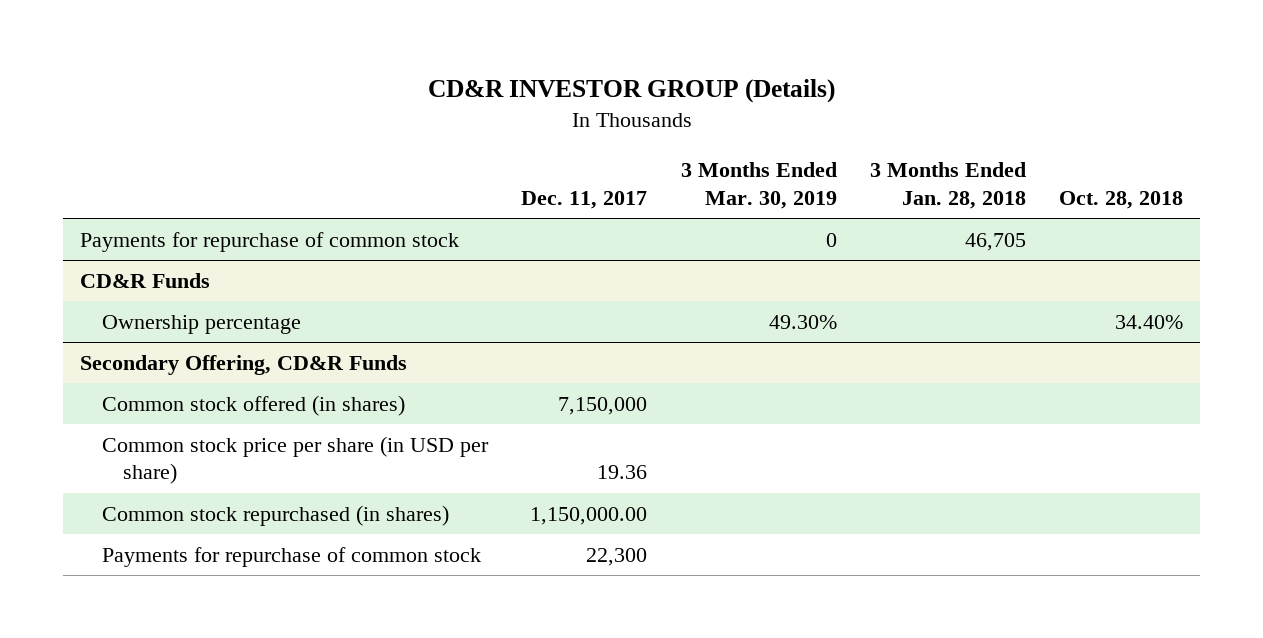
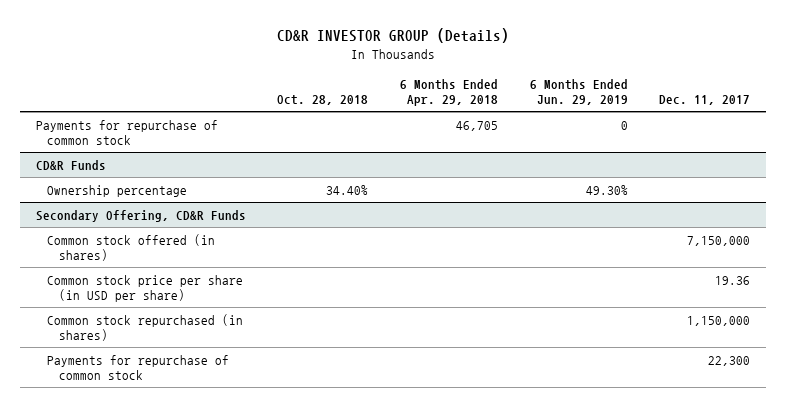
[680,162,837,209] 3 Months Ended Mar. 30, 2019 -> none
[869,162,1026,209] 3 Months Ended Jan. 28, 2018 -> none
none -> [400,78,499,106] 6 Months Ended Apr. 29, 2018
none -> [529,78,628,105] 6 Months Ended Jun. 29, 2019
[530,506,648,525] 1,150,000.00 -> [687,315,751,326] 1,150,000

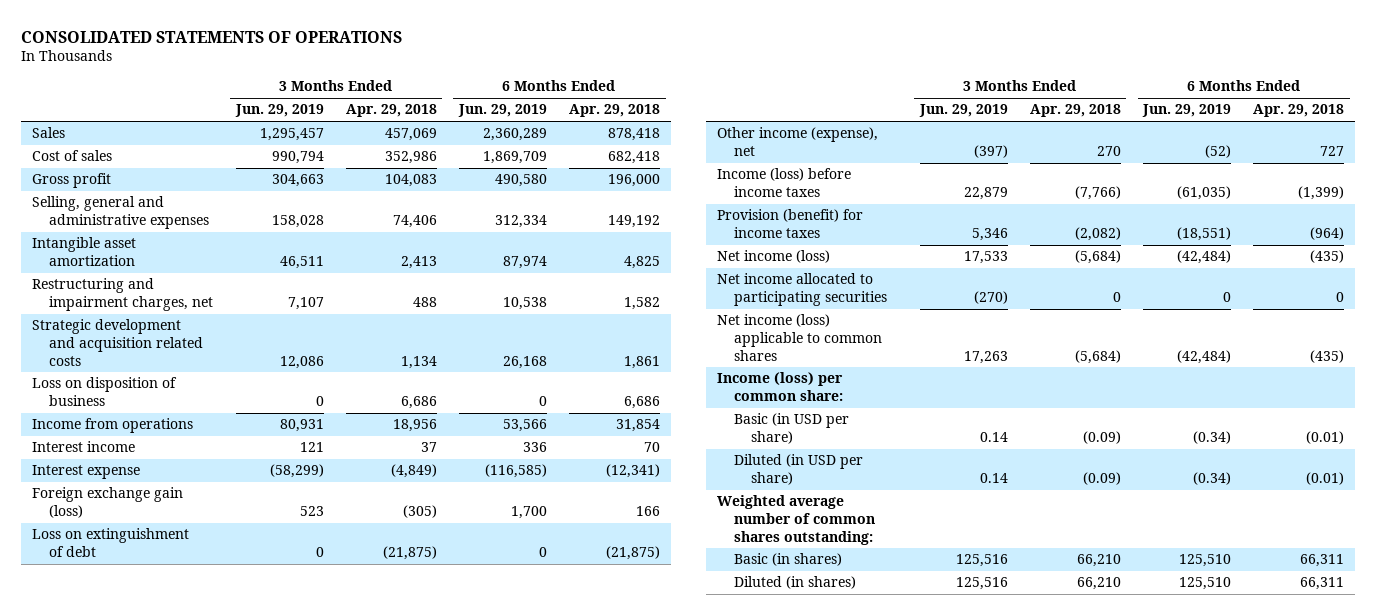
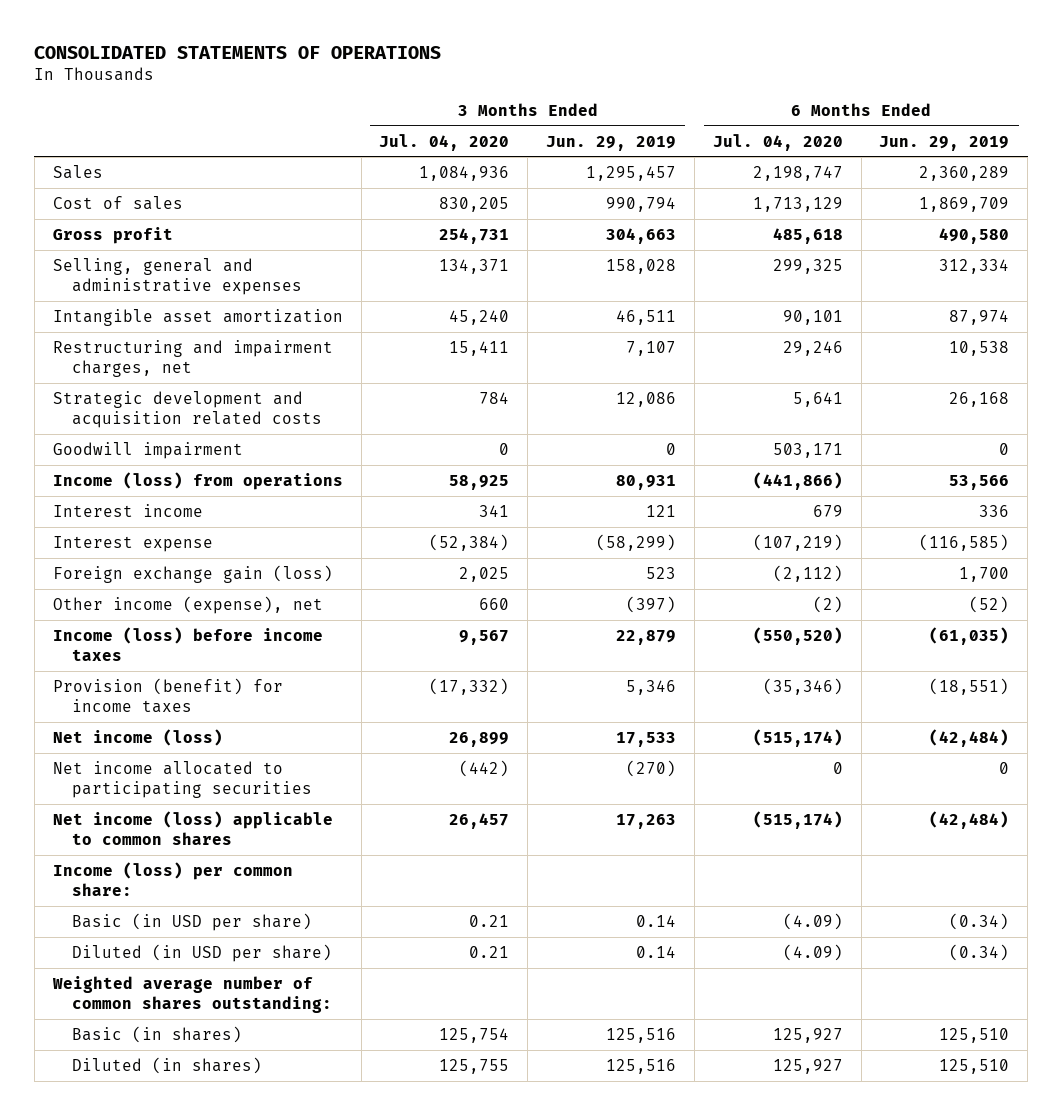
[345,104,437,118] Apr. 29, 2018 -> none
[569,104,661,118] Apr. 29, 2018 -> none
none -> [379,133,510,151] Jul. 04, 2020
none -> [712,133,843,151] Jul. 04, 2020
[32,377,178,407] Loss on disposition of business -> none
none -> [52,441,243,459] Goodwill impairment
[32,418,194,434] Income from operations -> [52,471,343,490] Income (loss) from operations
[32,528,190,558] Loss on extinguishment of debt -> none

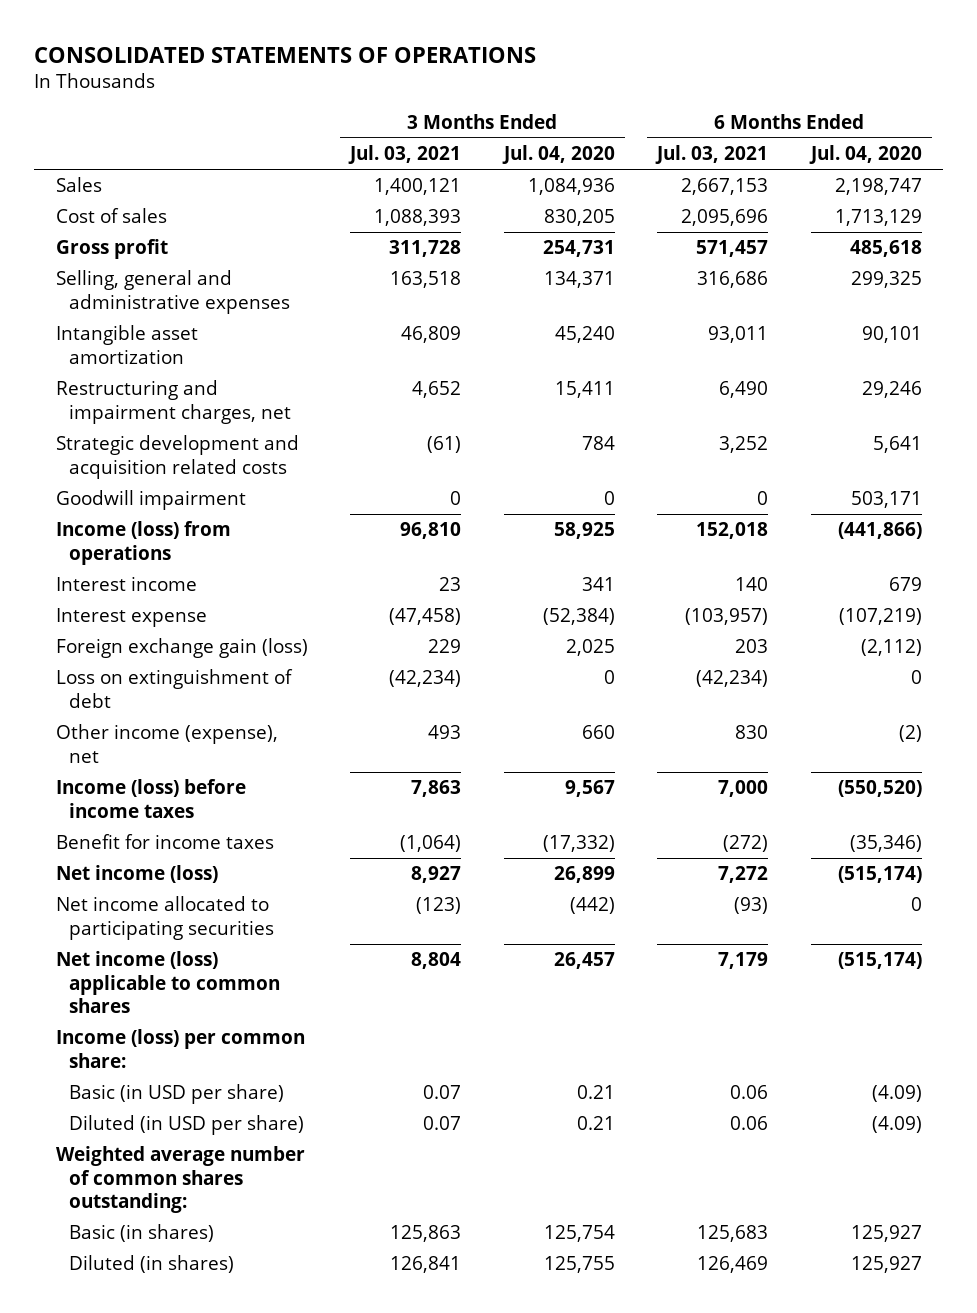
[546,135,677,151] Jun. 29, 2019 -> none
[879,135,1010,151] Jun. 29, 2019 -> none
none -> [348,145,462,165] Jul. 03, 2021
none -> [655,145,769,165] Jul. 03, 2021
none -> [55,669,293,708] Loss on extinguishment of debt
[52,677,283,713] Provision (benefit) for income taxes -> [55,834,274,850] Benefit for income taxes

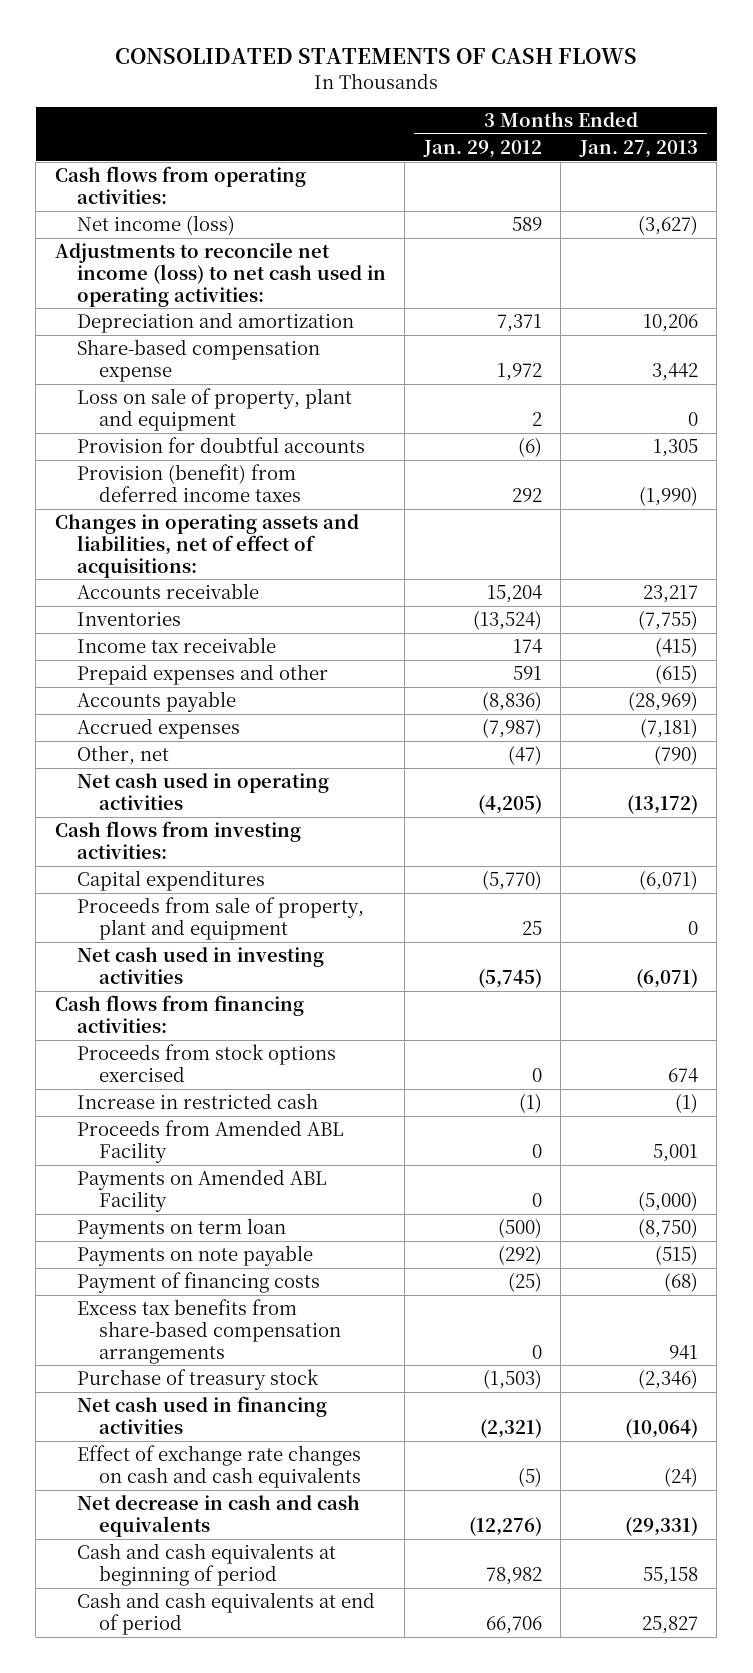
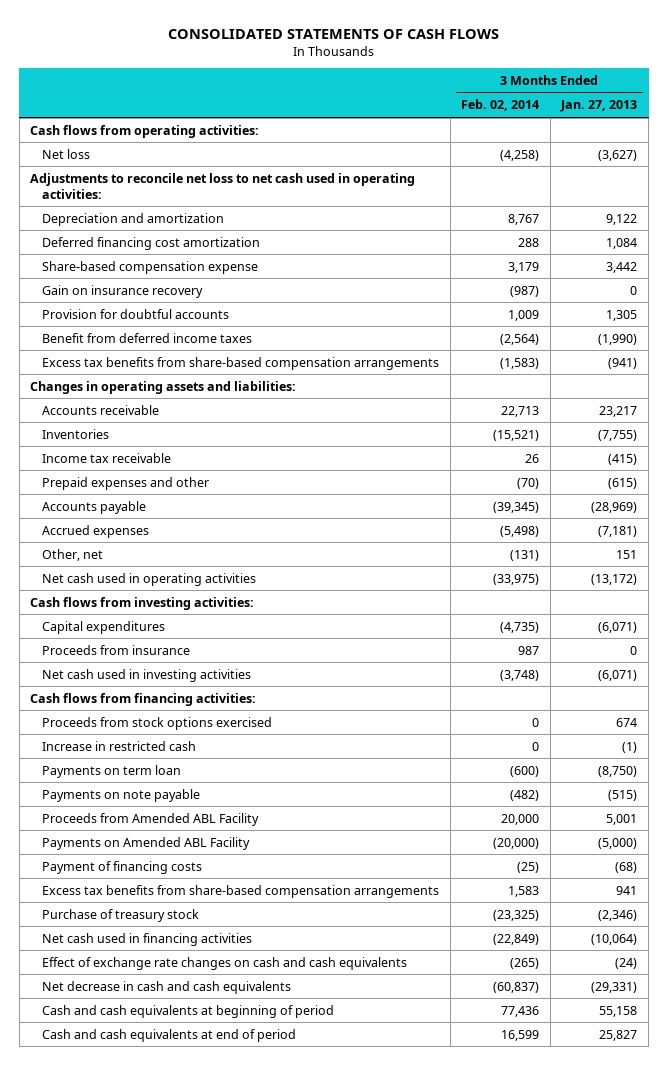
[422,139,542,158] Jan. 29, 2012 -> none
none -> [461,99,540,112] Feb. 02, 2014
[76,215,235,236] Net income (loss) -> [41,148,90,159] Net loss
[54,242,386,307] Adjustments to reconcile net income (loss) to net cash used in operating activities: -> [30,172,416,199] Adjustments to reconcile net loss to net cash used in operating activities:
[642,314,698,333] 10,206 -> [606,213,638,225] 9,122
none -> [41,236,260,250] Deferred financing cost amortization
[76,388,352,431] Loss on sale of property, plant and equipment -> none
none -> [41,284,203,298] Gain on insurance recovery
[76,464,301,502] Provision (benefit) from deferred income taxes -> [41,332,252,343] Benefit from deferred income taxes
none -> [41,356,439,370] Excess tax benefits from share-based compensation arrangements
[54,514,359,578] Changes in operating assets and liabilities, net of effect of acquisitions: -> [30,380,297,394] Changes in operating assets and liabilities:
[653,745,698,766] (790) -> [616,549,638,559] 151
[76,897,364,940] Proceeds from sale of property, plant and equipment -> none
none -> [41,644,190,655] Proceeds from insurance
[76,1120,344,1163] Proceeds from Amended ABL Facility -> [41,812,259,826] Proceeds from Amended ABL Facility
[76,1169,327,1212] Payments on Amended ABL Facility -> [41,836,250,850] Payments on Amended ABL Facility

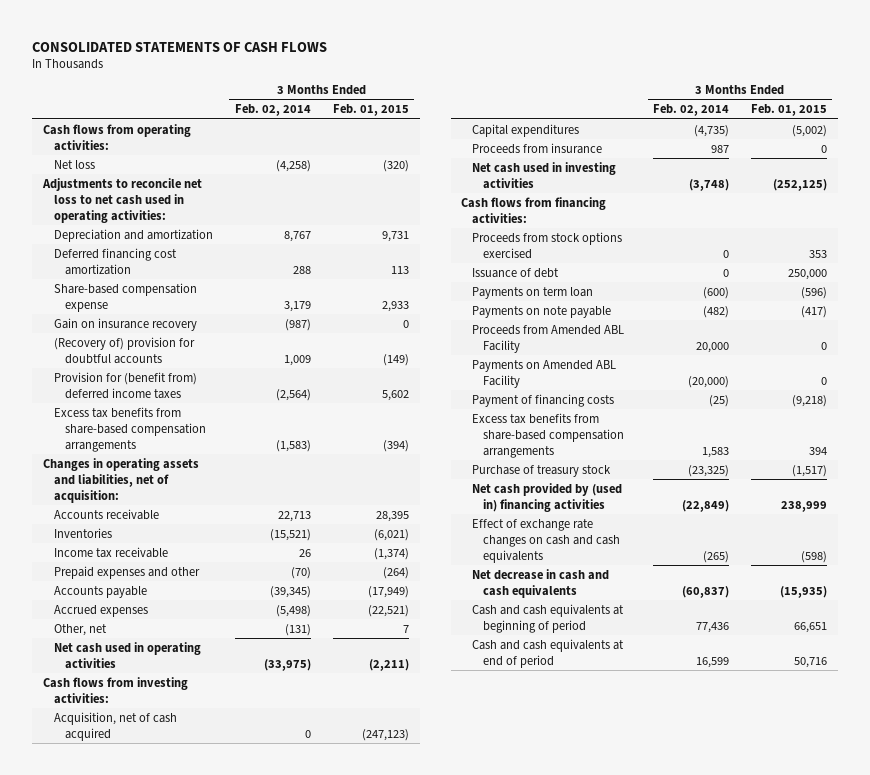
[560,100,638,113] Jan. 27, 2013 -> none
none -> [332,104,409,117] Feb. 01, 2015
[41,308,229,319] Provision for doubtful accounts -> [53,336,195,364] (Recovery of) provision for doubtful accounts
[41,332,252,343] Benefit from deferred income taxes -> [53,371,197,399] Provision for (benefit from) deferred income taxes
[30,380,297,394] Changes in operating assets and liabilities: -> [43,457,200,503] Changes in operating assets and liabilities, net of acquisition:
none -> [53,711,177,741] Acquisition, net of cash acquired
[41,740,196,751] Increase in restricted cash -> none
none -> [472,267,560,278] Issuance of debt
[41,932,252,946] Net cash used in financing activities -> [472,482,623,512] Net cash provided by (used in) financing activities

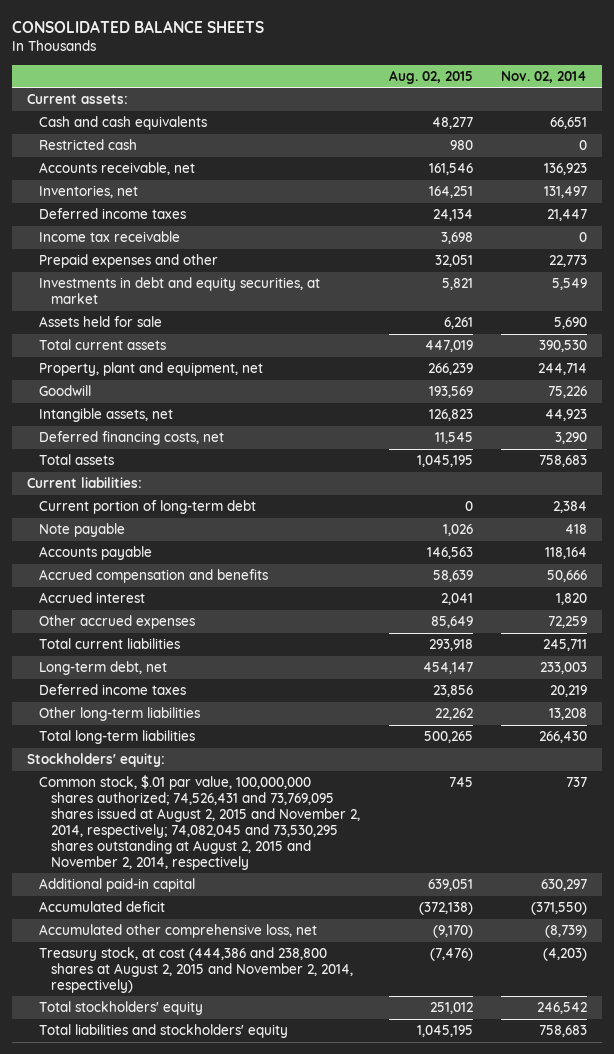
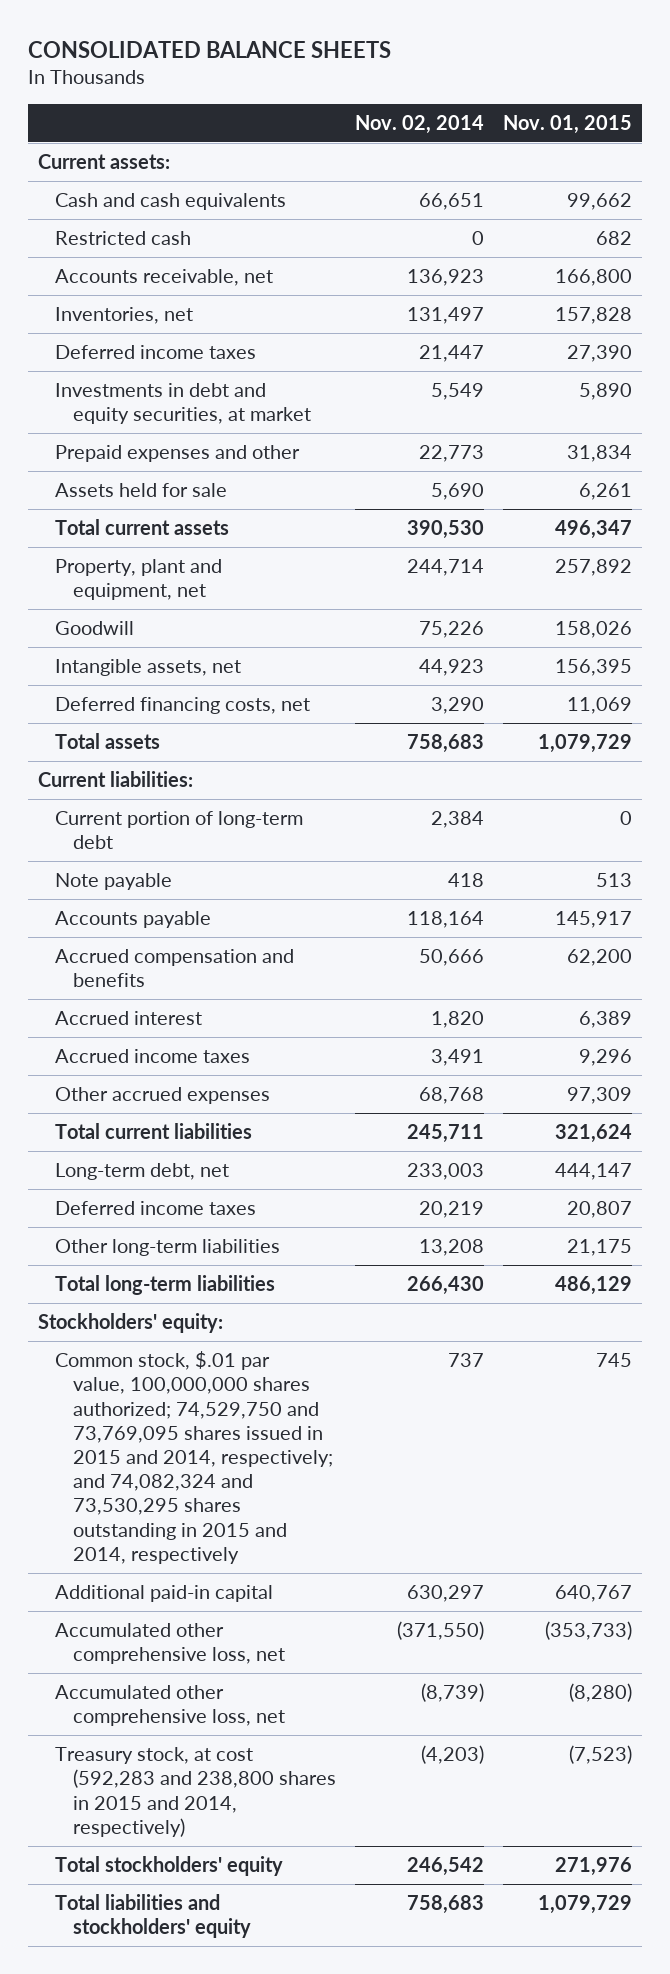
[388,69,473,84] Aug. 02, 2015 -> none
none -> [503,114,633,134] Nov. 01, 2015
[38,231,180,243] Income tax receivable -> none
[38,254,218,269] Prepaid expenses and other -> [55,445,301,463] Prepaid expenses and other
none -> [55,1049,251,1064] Accrued income taxes
[548,616,588,629] 72,259 -> [419,1087,485,1105] 68,768
[38,775,360,870] Common stock, $.01 par value, 100,000,000 shares authorized; 74,526,431 and 73,769,095 shares issued at August 2, 2015 and November 2, 2014, respectively; 74,082,045 and 73,530,295 shares outstanding at August 2, 2015 and November 2, 2014, respectively -> [55,1351,333,1564] Common stock, $.01 par value, 100,000,000 shares authorized; 74,529,750 and 73,769,095 shares issued in 2015 and 2014, respectively; and 74,082,324 and 73,530,295 shares outstanding in 2015 and 2014, respectively
[38,901,165,913] Accumulated deficit -> [55,1623,285,1665] Accumulated other comprehensive loss, net
[38,947,353,993] Treasury stock, at cost (444,386 and 238,800 shares at August 2, 2015 and November 2, 2014, respectively) -> [55,1747,336,1837] Treasury stock, at cost (592,283 and 238,800 shares in 2015 and 2014, respectively)

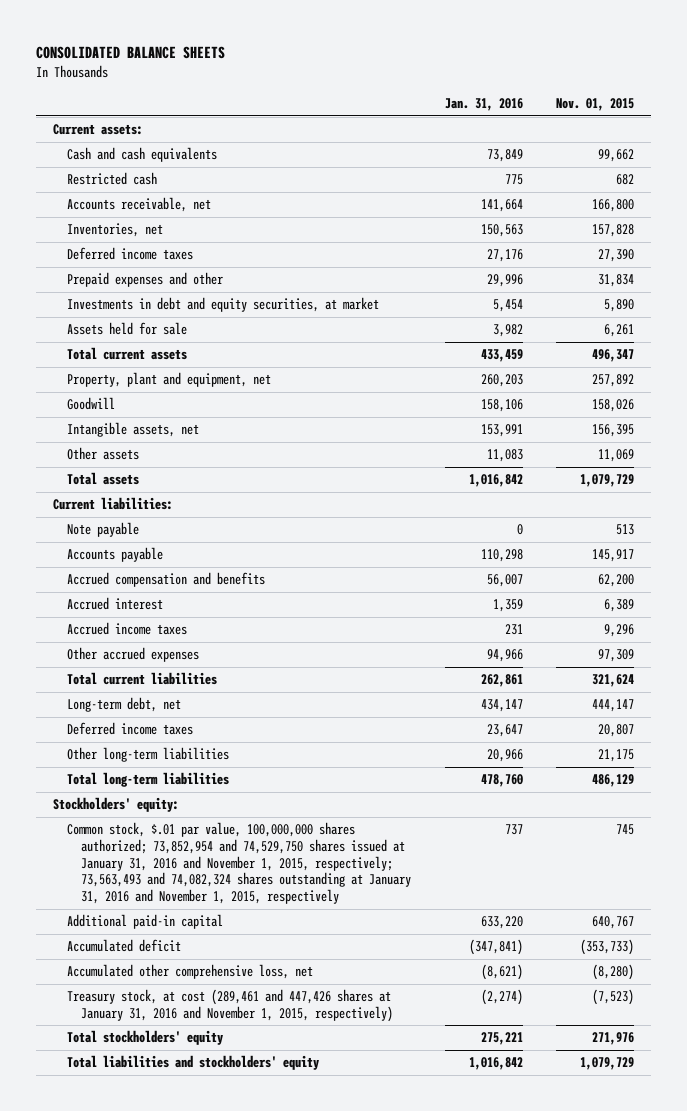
[355,114,485,134] Nov. 02, 2014 -> none
none -> [444,98,523,112] Jan. 31, 2016
[55,383,311,425] Investments in debt and equity securities, at market -> [66,297,379,313] Investments in debt and equity securities, at market
[55,697,311,715] Deferred financing costs, net -> [66,447,139,461] Other assets
[55,811,304,850] Current portion of long-term debt -> none
[55,1351,333,1564] Common stock, $.01 par value, 100,000,000 shares authorized; 74,529,750 and 73,769,095 shares issued in 2015 and 2014, respectively; and 74,082,324 and 73,530,295 shares outstanding in 2015 and 2014, respectively -> [66,822,412,905] Common stock, $.01 par value, 100,000,000 shares authorized; 73,852,954 and 74,529,750 shares issued at January 31, 2016 and November 1, 2015, respectively; 73,563,493 and 74,082,324 shares outstanding at January 31, 2016 and November 1, 2015, respectively
[55,1623,285,1665] Accumulated other comprehensive loss, net -> [66,939,181,953] Accumulated deficit
[55,1747,336,1837] Treasury stock, at cost (592,283 and 238,800 shares in 2015 and 2014, respectively) -> [66,989,394,1022] Treasury stock, at cost (289,461 and 447,426 shares at January 31, 2016 and November 1, 2015, respectively)

